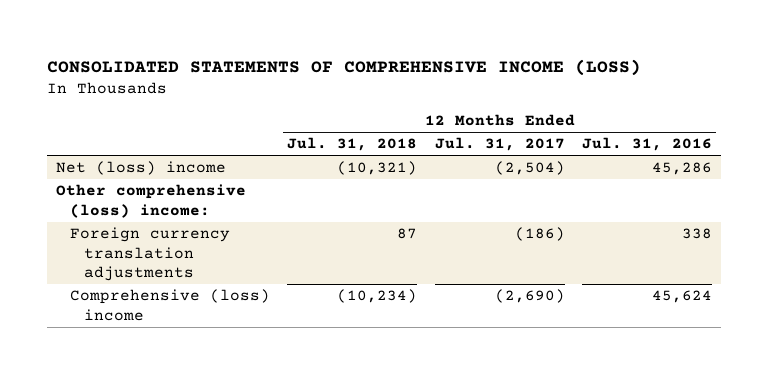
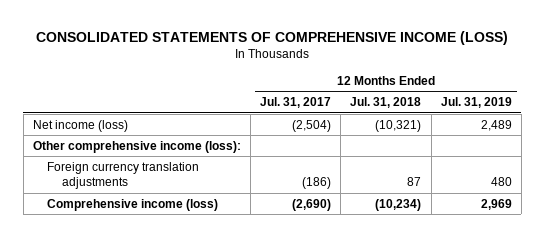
[581,137,712,152] Jul. 31, 2016 -> none
none -> [440,97,512,109] Jul. 31, 2019
[55,161,226,176] Net (loss) income -> [32,119,128,132] Net income (loss)
[55,184,246,218] Other comprehensive (loss) income: -> [32,140,241,153] Other comprehensive income (loss):
[69,289,270,321] Comprehensive (loss) income -> [47,198,219,211] Comprehensive income (loss)

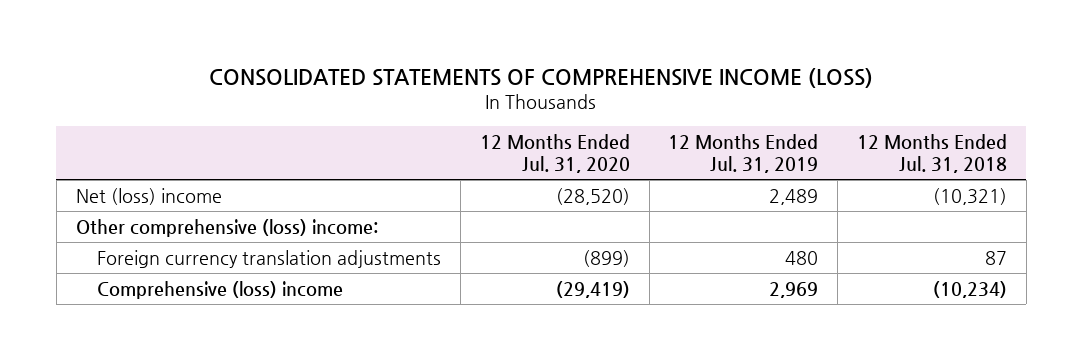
[260,97,332,109] Jul. 31, 2017 -> none
none -> [479,133,630,174] 12 Months Ended Jul. 31, 2020
[32,119,128,132] Net income (loss) -> [75,187,222,205] Net (loss) income
[32,140,241,153] Other comprehensive income (loss): -> [75,218,378,237] Other comprehensive (loss) income:
[47,198,219,211] Comprehensive income (loss) -> [97,280,344,299] Comprehensive (loss) income

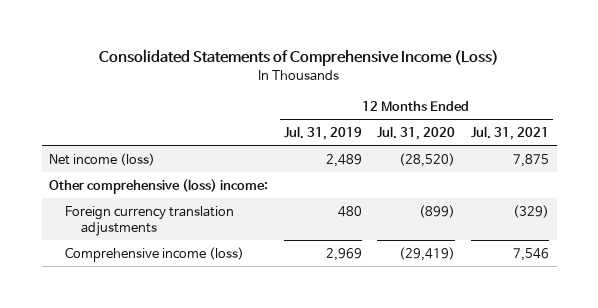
[209,68,874,89] CONSOLIDATED STATEMENTS OF COMPREHENSIVE INCOME (LOSS) -> [99,49,500,67] Consolidated Statements of Comprehensive Income (Loss)
[856,133,1007,174] 12 Months Ended Jul. 31, 2018 -> none
none -> [471,125,550,140] Jul. 31, 2021
[75,187,222,205] Net (loss) income -> [49,152,156,166] Net income (loss)
[97,280,344,299] Comprehensive (loss) income -> [65,246,245,262] Comprehensive income (loss)

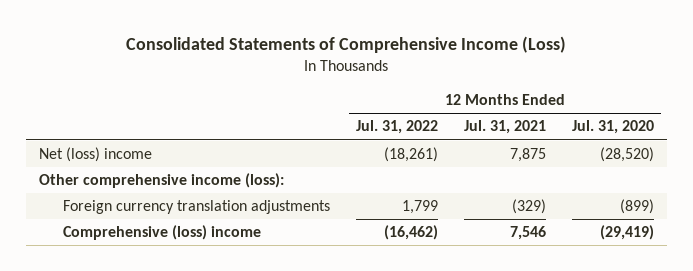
[283,125,362,140] Jul. 31, 2019 -> none
none -> [355,120,438,135] Jul. 31, 2022
[49,152,156,166] Net income (loss) -> [38,147,152,163] Net (loss) income
[49,178,269,194] Other comprehensive (loss) income: -> [38,173,284,189] Other comprehensive income (loss):
[65,246,245,262] Comprehensive income (loss) -> [62,225,261,241] Comprehensive (loss) income

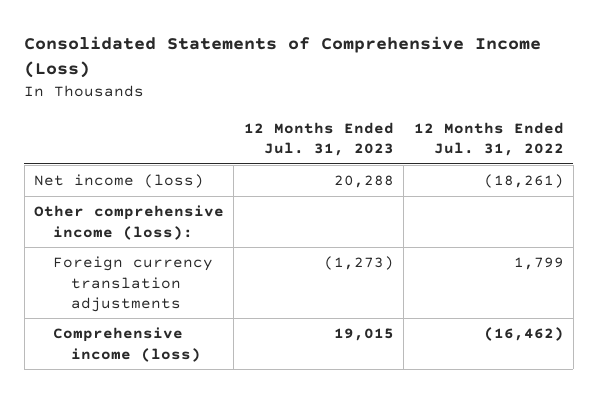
[464,120,547,135] Jul. 31, 2021 -> none
[572,120,655,135] Jul. 31, 2020 -> none
none -> [243,121,394,156] 12 Months Ended Jul. 31, 2023
[38,147,152,163] Net (loss) income -> [34,174,205,189] Net income (loss)
[62,225,261,241] Comprehensive (loss) income -> [52,327,202,362] Comprehensive income (loss)

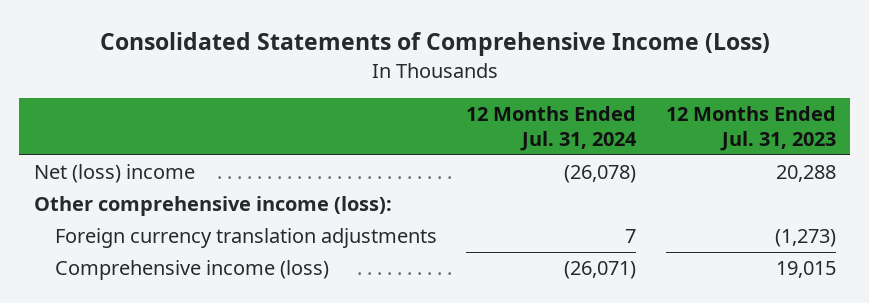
[413,121,564,156] 12 Months Ended Jul. 31, 2022 -> none
none -> [466,106,638,151] 12 Months Ended Jul. 31, 2024
[34,174,205,189] Net income (loss) -> [33,164,195,184] Net (loss) income

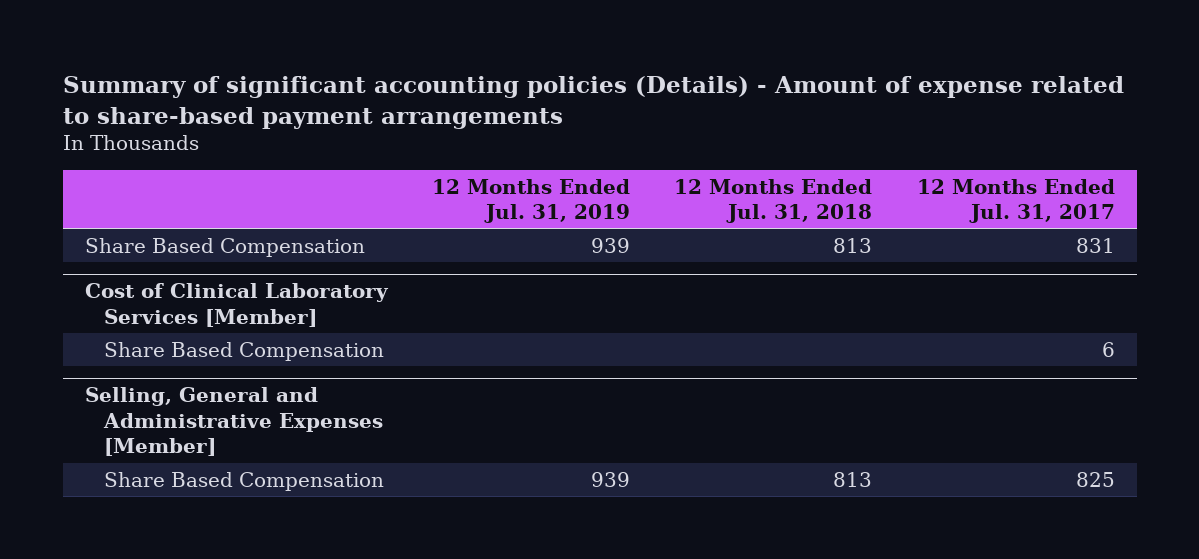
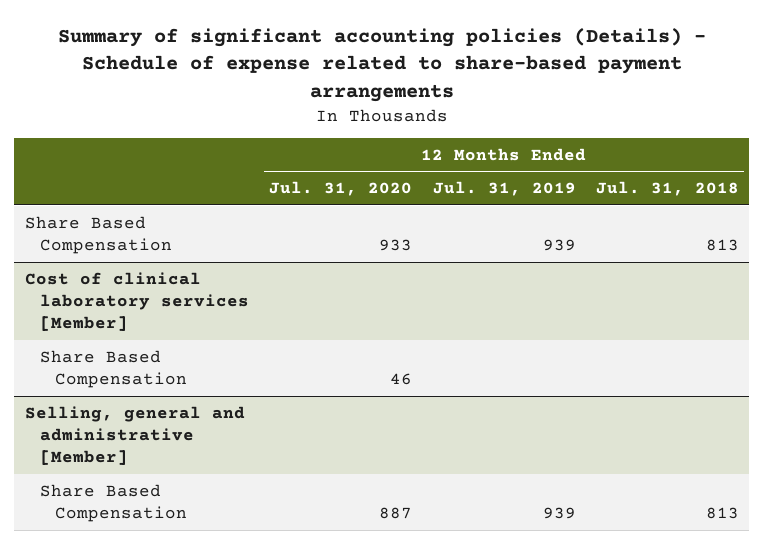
[62,76,1124,129] Summary of significant accounting policies (Details) - Amount of expense related to share-based payment arrangements -> [57,27,706,102] Summary of significant accounting policies (Details) - Schedule of expense related to share-based payment arrangements
[916,178,1115,224] 12 Months Ended Jul. 31, 2017 -> none
none -> [269,181,413,197] Jul. 31, 2020
[84,283,389,327] Cost of Clinical Laboratory Services [Member] -> [24,271,249,332] Cost of clinical laboratory services [Member]
[84,387,384,457] Selling, General and Administrative Expenses [Member] -> [24,405,245,466] Selling, general and administrative [Member]

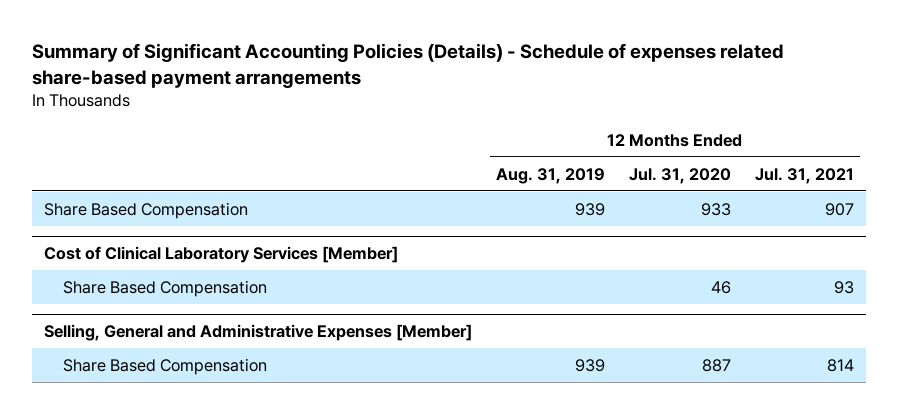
[57,27,706,102] Summary of significant accounting policies (Details) - Schedule of expense related to share-based payment arrangements -> [32,43,785,88] Summary of Significant Accounting Policies (Details) - Schedule of expenses related share-based payment arrangements
[432,181,576,197] Jul. 31, 2019 -> none
[596,181,740,197] Jul. 31, 2018 -> none
none -> [495,167,605,184] Aug. 31, 2019
none -> [754,167,854,184] Jul. 31, 2021
[24,271,249,332] Cost of clinical laboratory services [Member] -> [44,246,399,264] Cost of Clinical Laboratory Services [Member]
[24,405,245,466] Selling, general and administrative [Member] -> [44,324,473,342] Selling, General and Administrative Expenses [Member]

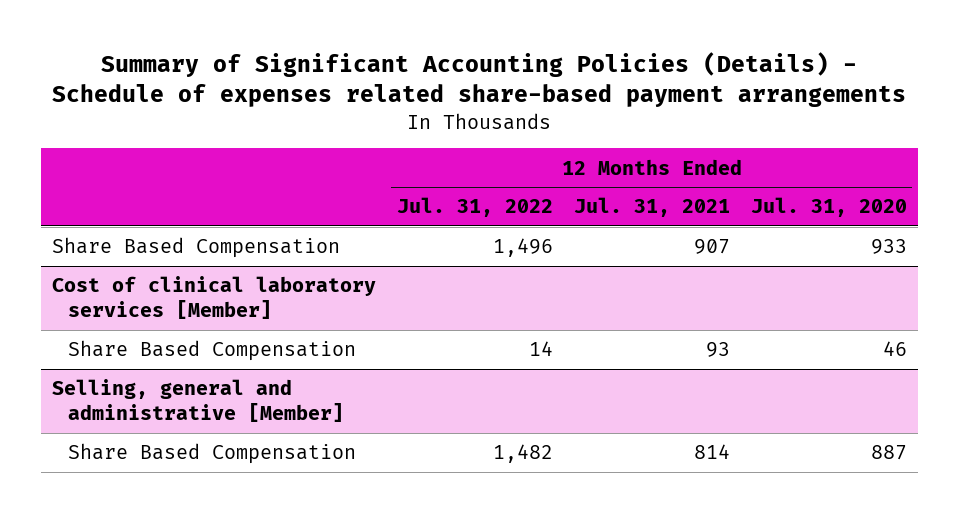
[495,167,605,184] Aug. 31, 2019 -> none
none -> [396,197,553,218] Jul. 31, 2022
[44,246,399,264] Cost of Clinical Laboratory Services [Member] -> [51,276,376,320] Cost of clinical laboratory services [Member]
[44,324,473,342] Selling, General and Administrative Expenses [Member] -> [51,379,345,423] Selling, general and administrative [Member]

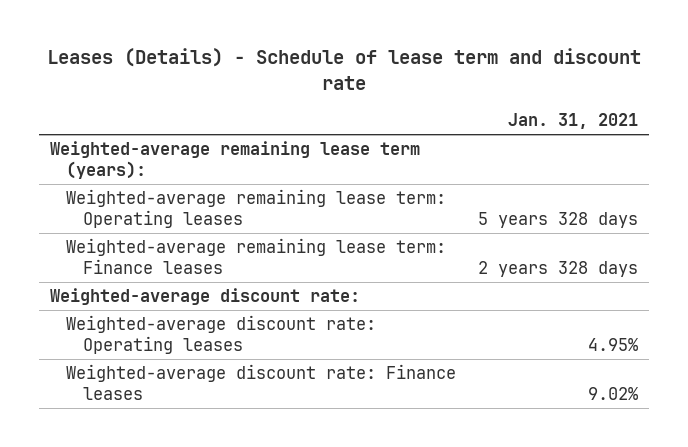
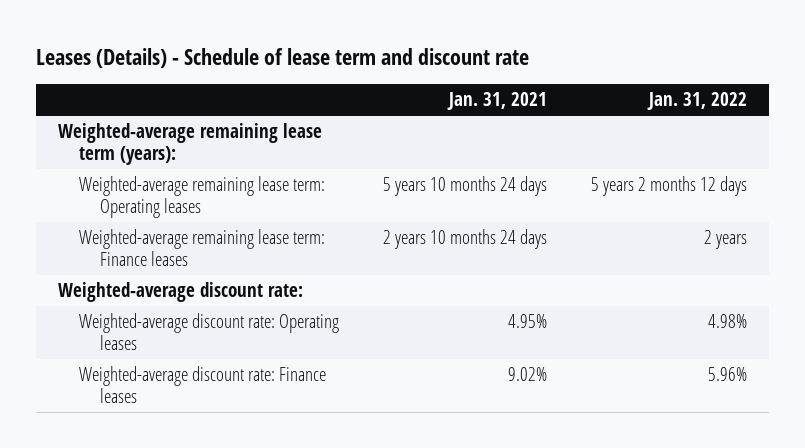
none -> [646,92,747,111] Jan. 31, 2022
[478,211,639,228] 5 years 328 days -> [382,176,547,197] 5 years 10 months 24 days
[478,260,639,277] 2 years 328 days -> [382,229,547,250] 2 years 10 months 24 days

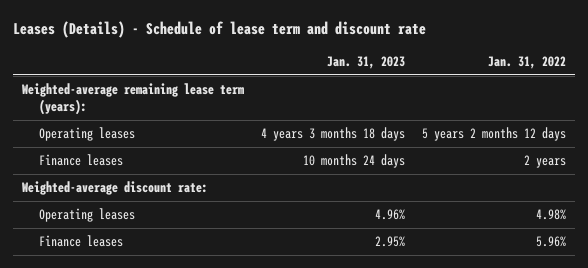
[446,92,547,111] Jan. 31, 2021 -> none
none -> [326,56,405,70] Jan. 31, 2023
[79,176,326,219] Weighted-average remaining lease term: Operating leases -> [39,127,136,142] Operating leases
[79,229,326,267] Weighted-average remaining lease term: Finance leases -> [39,154,124,167] Finance leases
[79,313,340,351] Weighted-average discount rate: Operating leases -> [39,208,136,223] Operating leases
[79,366,327,404] Weighted-average discount rate: Finance leases -> [39,235,124,248] Finance leases

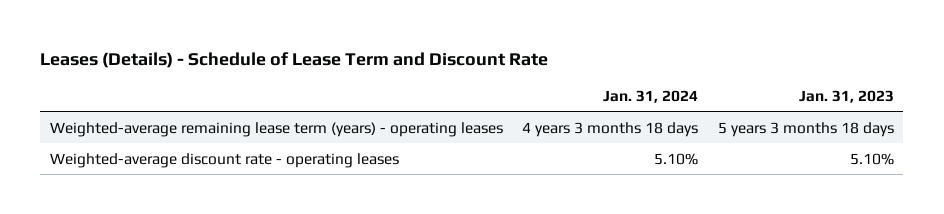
[13,21,427,39] Leases (Details) - Schedule of lease term and discount rate -> [40,51,549,68] Leases (Details) - Schedule of Lease Term and Discount Rate
[488,56,567,70] Jan. 31, 2022 -> none
none -> [603,89,699,103] Jan. 31, 2024
[21,83,244,115] Weighted-average remaining lease term (years): -> none
[39,154,124,167] Finance leases -> none
[21,181,208,196] Weighted-average discount rate: -> none
[39,235,124,248] Finance leases -> none
[39,127,136,142] Operating leases -> [50,121,504,137] Weighted-average remaining lease term (years) - operating leases
[260,127,405,142] 4 years 3 months 18 days -> [717,121,894,137] 5 years 3 months 18 days
[39,208,136,223] Operating leases -> [50,152,400,168] Weighted-average discount rate - operating leases
[374,209,405,221] 4.96% -> [849,152,894,165] 5.10%

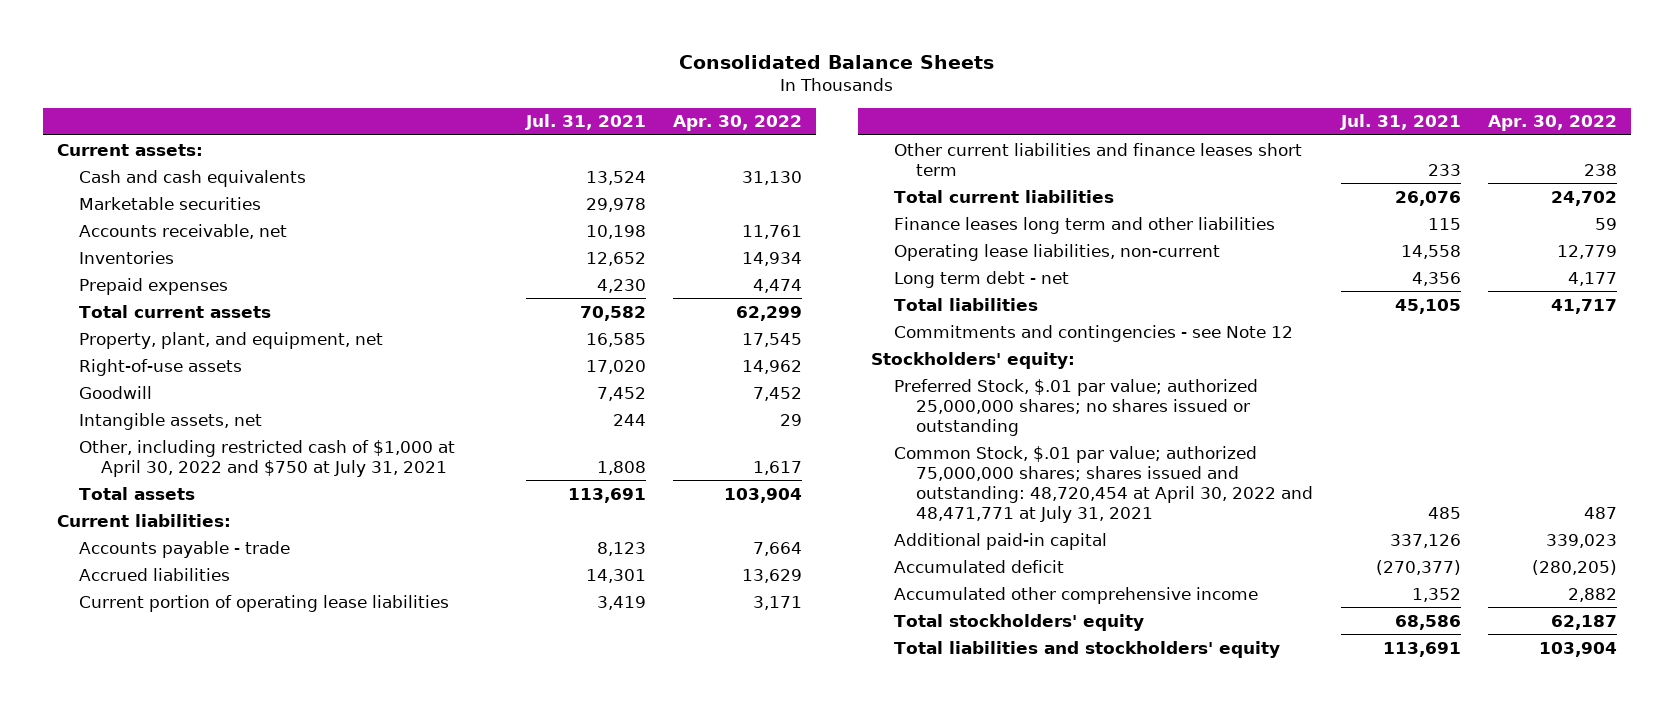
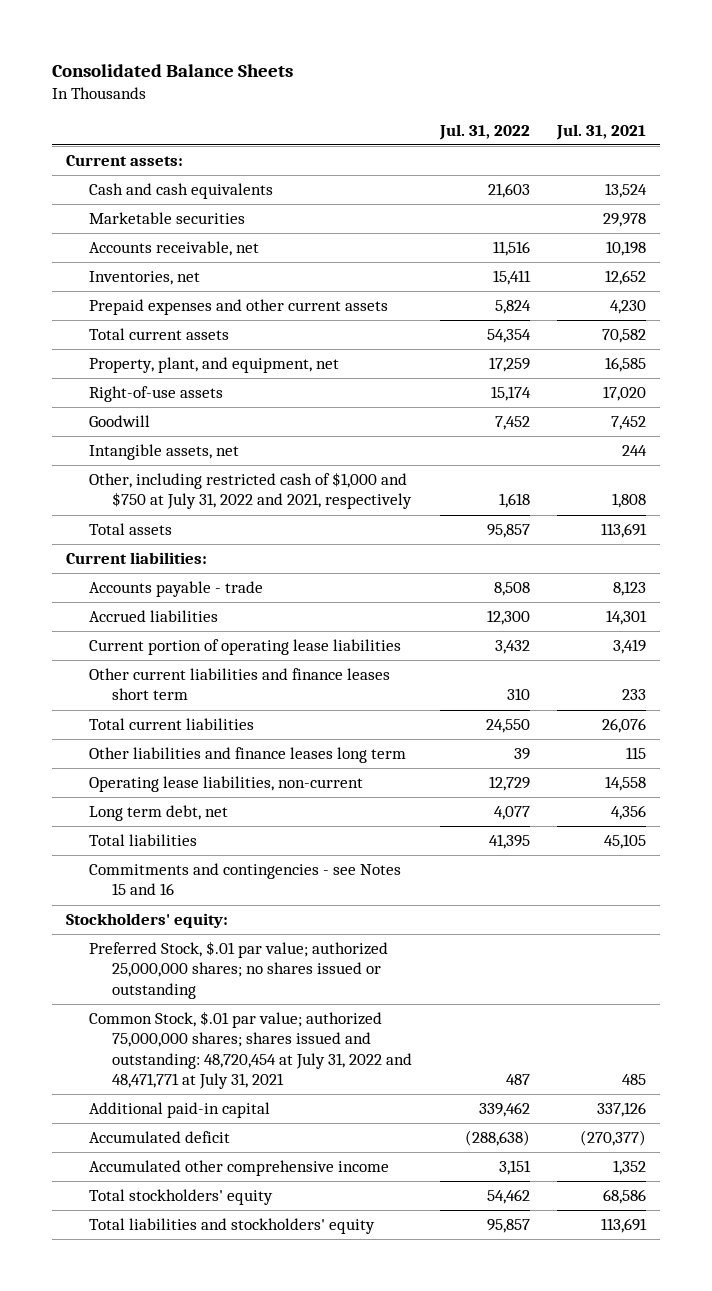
[673,115,803,132] Apr. 30, 2022 -> none
none -> [438,123,530,140] Jul. 31, 2022
[79,250,175,264] Inventories -> [88,271,200,286] Inventories, net
[79,277,229,295] Prepaid expenses -> [88,299,388,316] Prepaid expenses and other current assets
[79,439,456,477] Other, including restricted cash of $1,000 at April 30, 2022 and $750 at July 31, 2021 -> [88,472,413,510] Other, including restricted cash of $1,000 and $750 at July 31, 2022 and 2021, respectively
[893,216,1275,234] Finance leases long term and other liabilities -> [88,747,406,764] Other liabilities and finance leases long term
[893,270,1069,288] Long term debt - net -> [88,805,228,822] Long term debt, net
[893,324,1293,342] Commitments and contingencies - see Note 12 -> [88,863,401,896] Commitments and contingencies - see Notes 15 and 16
[893,445,1314,523] Common Stock, $.01 par value; authorized 75,000,000 shares; shares issued and outstanding: 48,720,454 at April 30, 2022 and 48,471,771 at July 31, 2021 -> [88,1011,413,1089] Common Stock, $.01 par value; authorized 75,000,000 shares; shares issued and outstanding: 48,720,454 at July 31, 2022 and 48,471,771 at July 31, 2021

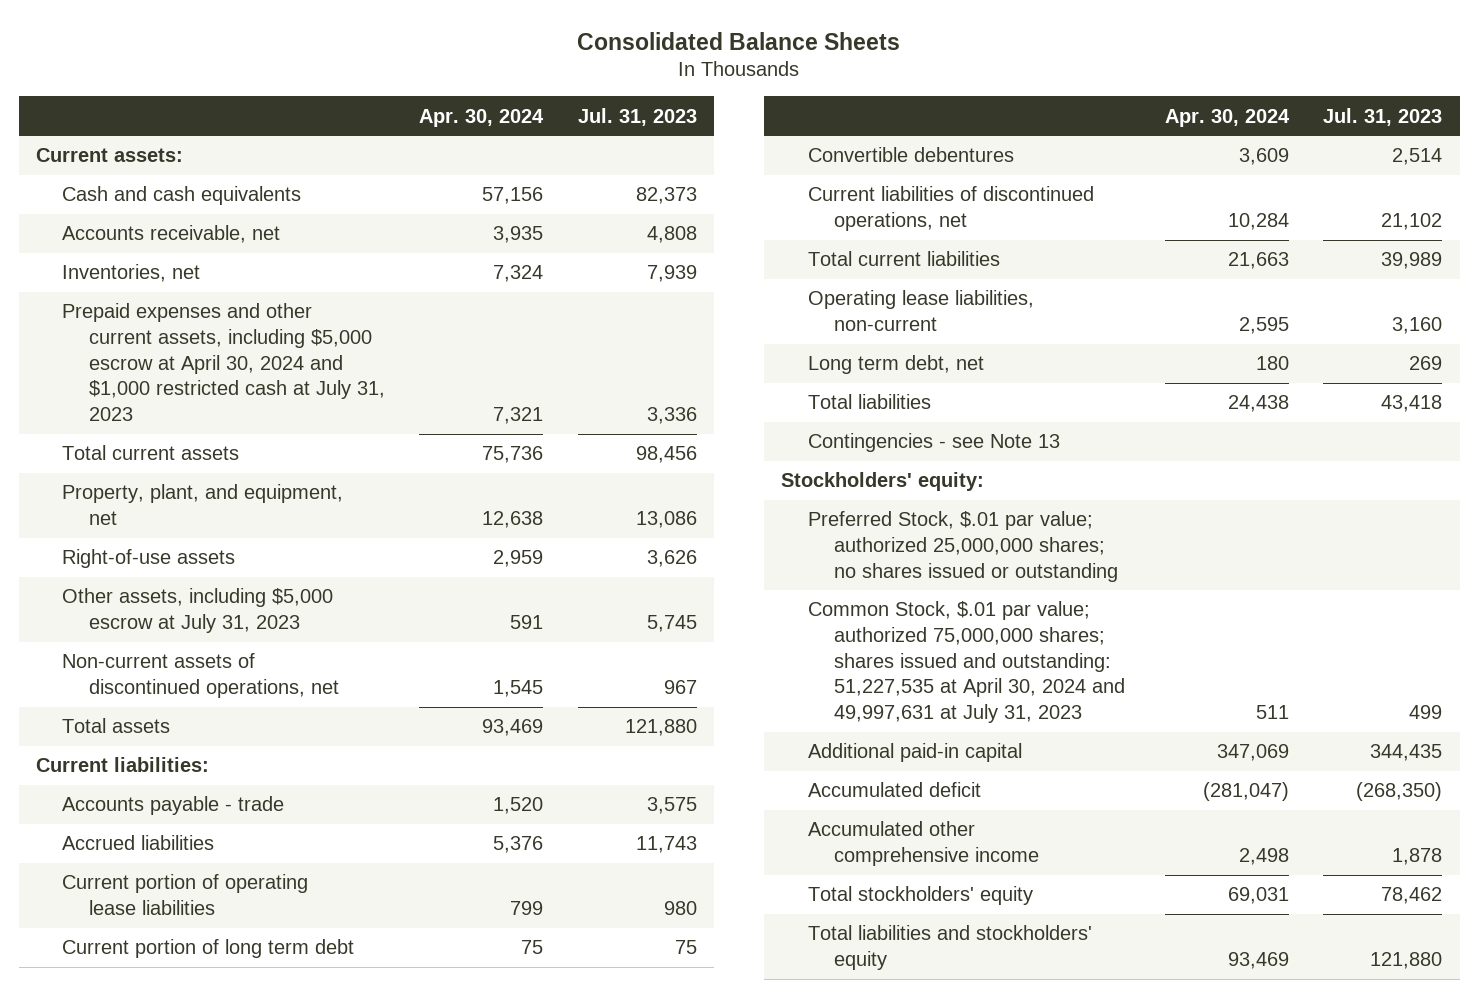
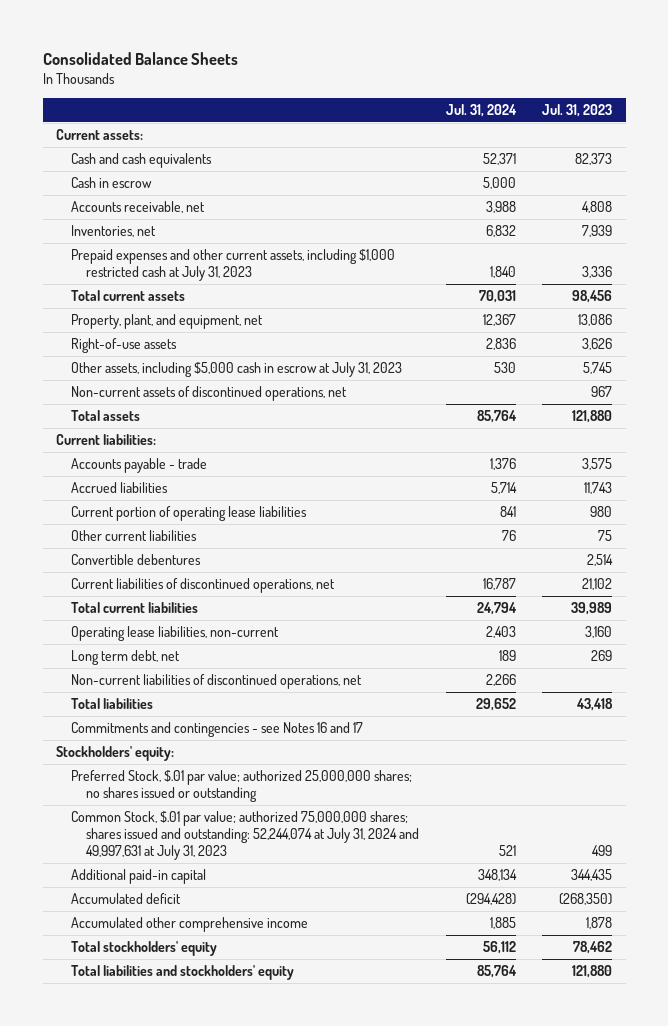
[419,108,545,127] Apr. 30, 2024 -> none
none -> [445,104,517,118] Jul. 31, 2024
none -> [70,177,152,189] Cash in escrow
[62,303,385,421] Prepaid expenses and other current assets, including $5,000 escrow at April 30, 2024 and $1,000 restricted cash at July 31, 2023 -> [70,249,395,282] Prepaid expenses and other current assets, including $1,000 restricted cash at July 31, 2023
[62,588,334,634] Other assets, including $5,000 escrow at July 31, 2023 -> [70,362,402,378] Other assets, including $5,000 cash in escrow at July 31, 2023
[62,939,355,959] Current portion of long term debt -> none
none -> [70,530,197,542] Other current liabilities
none -> [70,674,362,690] Non-current liabilities of discontinued operations, net
[807,433,1060,453] Contingencies - see Note 13 -> [70,722,363,738] Commitments and contingencies - see Notes 16 and 17
[807,601,1125,723] Common Stock, $.01 par value; authorized 75,000,000 shares; shares issued and outstanding: 51,227,535 at April 30, 2024 and 49,997,631 at July 31, 2023 -> [70,811,420,861] Common Stock, $.01 par value; authorized 75,000,000 shares; shares issued and outstanding: 52,244,074 at July 31, 2024 and 49,997,631 at July 31, 2023

